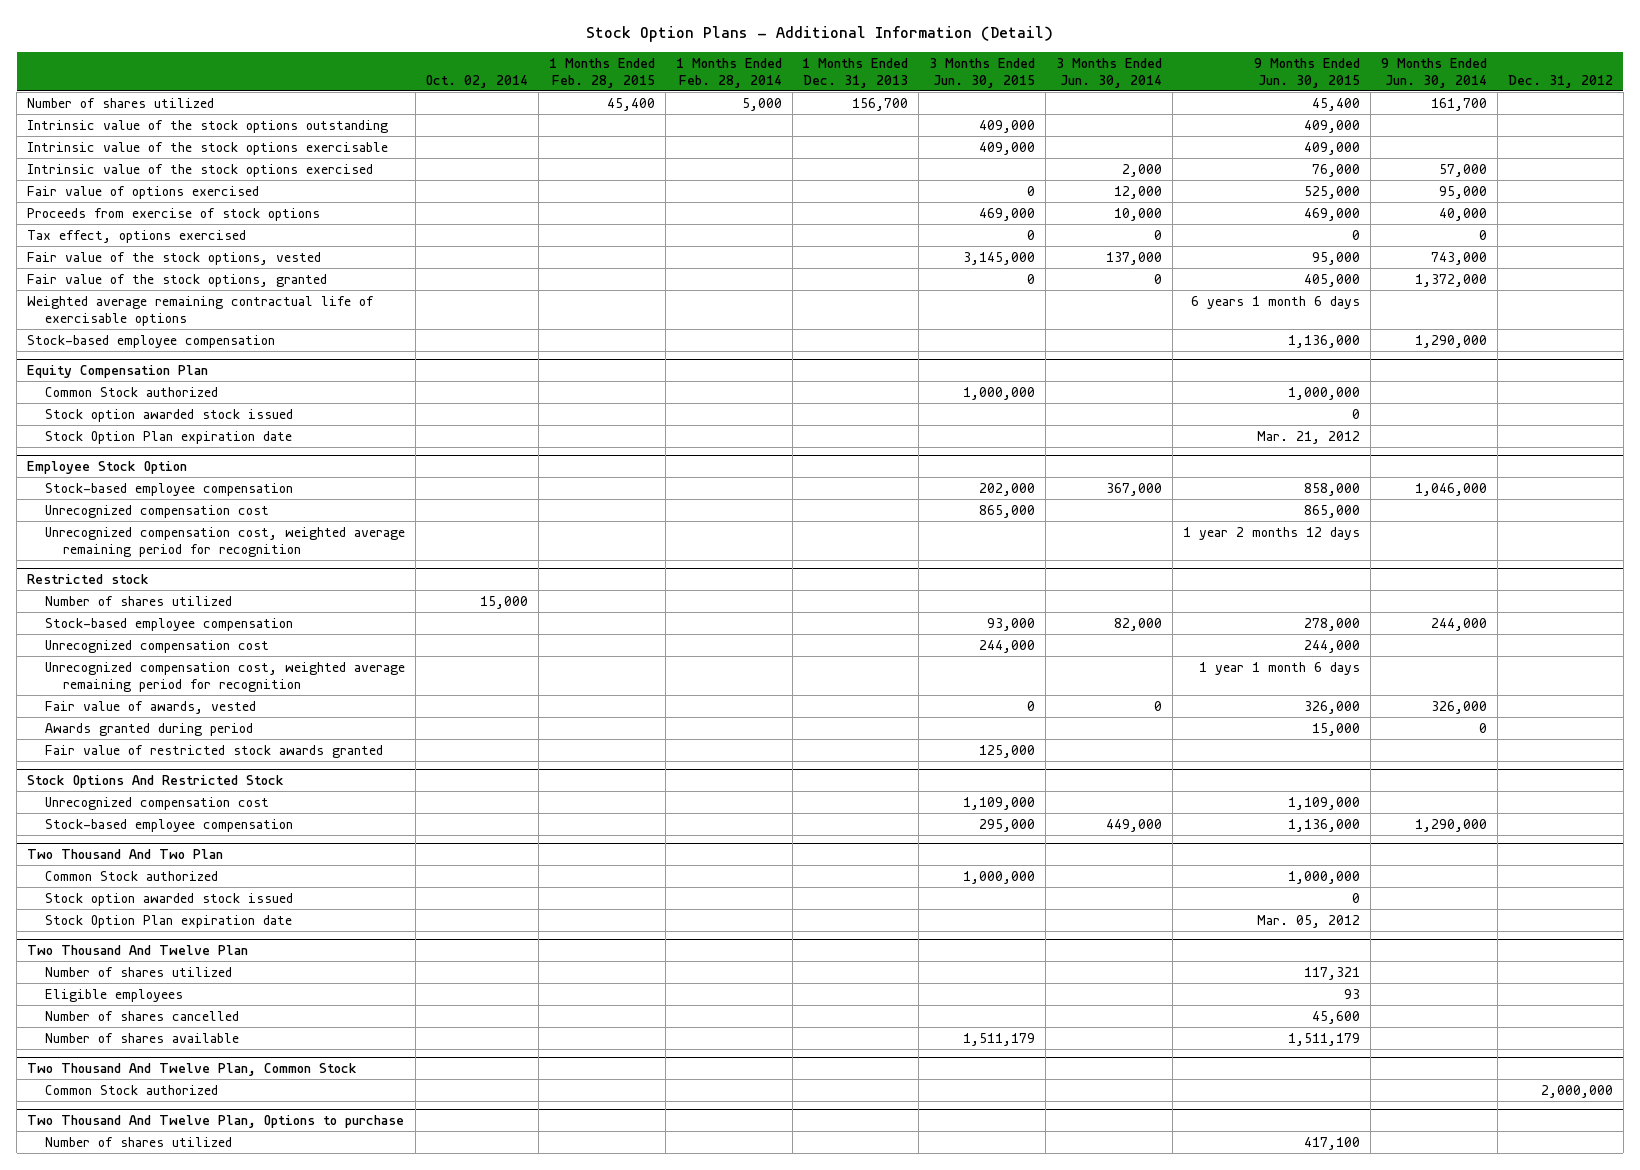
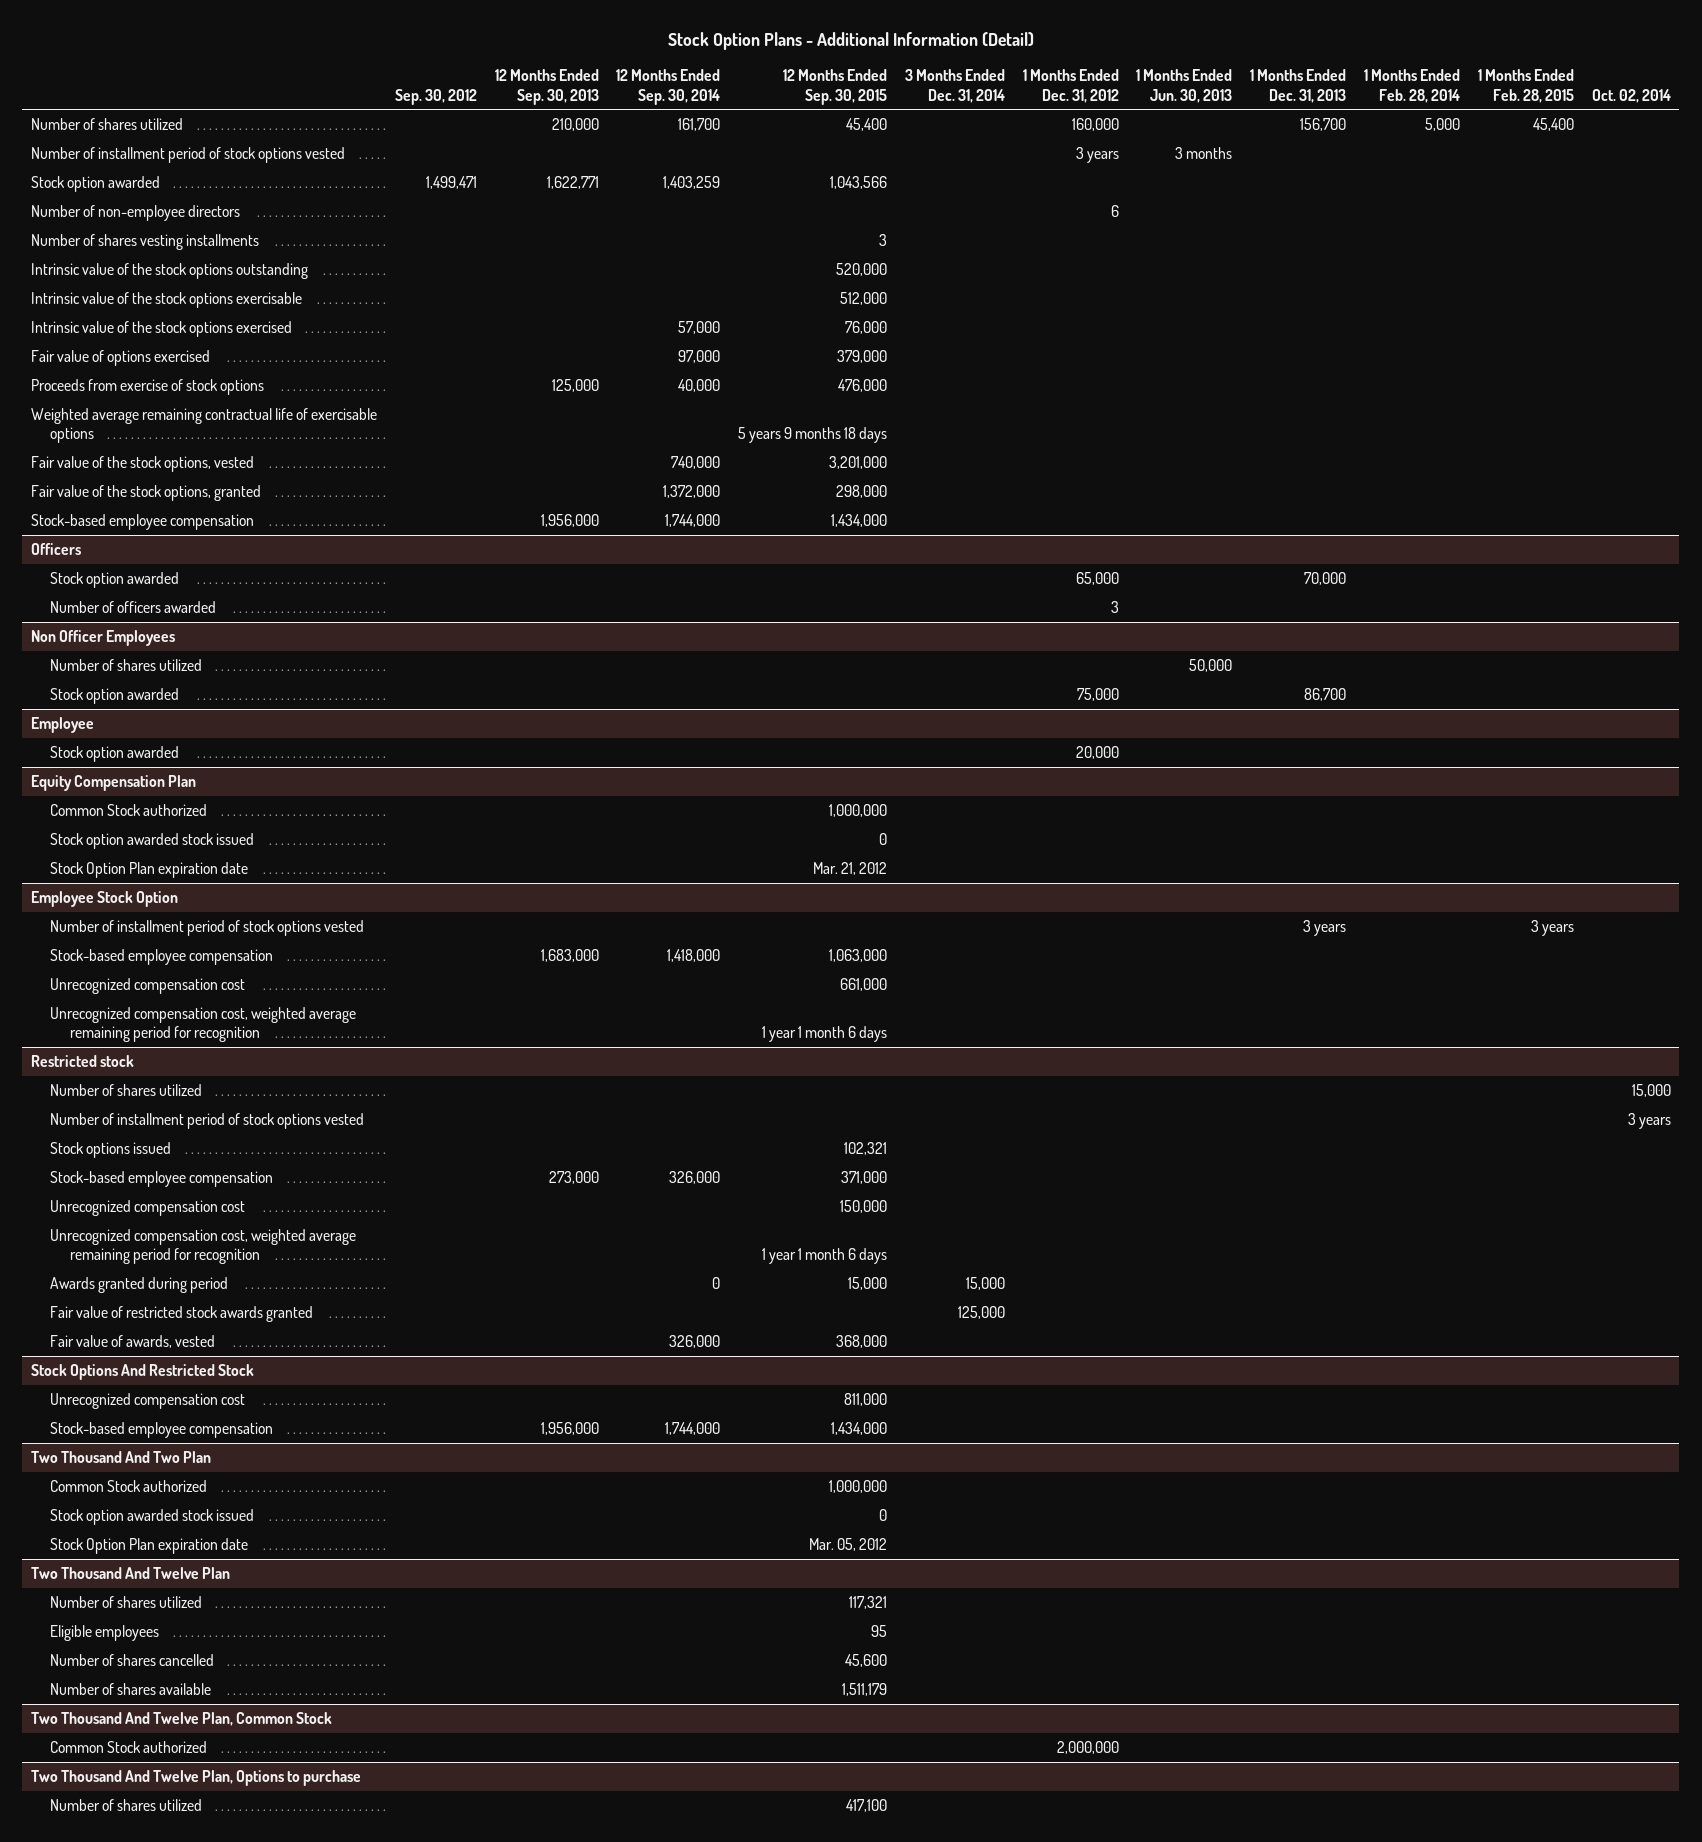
[929,57,1036,88] 3 Months Ended Jun. 30, 2015 -> none
[1056,57,1163,88] 3 Months Ended Jun. 30, 2014 -> none
[1253,57,1360,88] 9 Months Ended Jun. 30, 2015 -> none
[1380,57,1487,88] 9 Months Ended Jun. 30, 2014 -> none
[1507,74,1613,88] Dec. 31, 2012 -> none
none -> [394,88,477,105] Sep. 30, 2012
none -> [494,69,599,105] 12 Months Ended Sep. 30, 2013
none -> [616,69,721,105] 12 Months Ended Sep. 30, 2014
none -> [783,69,888,105] 12 Months Ended Sep. 30, 2015
none -> [904,69,1005,103] 3 Months Ended Dec. 31, 2014
none -> [1022,69,1119,103] 1 Months Ended Dec. 31, 2012
none -> [1136,69,1233,103] 1 Months Ended Jun. 30, 2013
none -> [30,146,345,163] Number of installment period of stock options vested
none -> [30,175,160,192] Stock option awarded
none -> [30,204,240,221] Number of non-employee directors
none -> [30,233,259,250] Number of shares vesting installments
[27,229,247,243] Tax effect, options exercised -> none
[27,295,375,326] Weighted average remaining contractual life of exercisable options -> [30,407,377,444] Weighted average remaining contractual life of exercisable options
none -> [30,542,81,555] Officers
none -> [50,571,180,588] Stock option awarded
none -> [50,600,217,613] Number of officers awarded
none -> [30,629,175,646] Non Officer Employees
none -> [50,658,203,671] Number of shares utilized
none -> [50,687,180,704] Stock option awarded
none -> [30,716,94,733] Employee
none -> [50,745,180,762] Stock option awarded
none -> [50,919,365,936] Number of installment period of stock options vested
none -> [50,1112,365,1129] Number of installment period of stock options vested
none -> [50,1141,172,1158] Stock options issued
[45,700,257,714] Fair value of awards, vested -> [50,1334,216,1348] Fair value of awards, vested

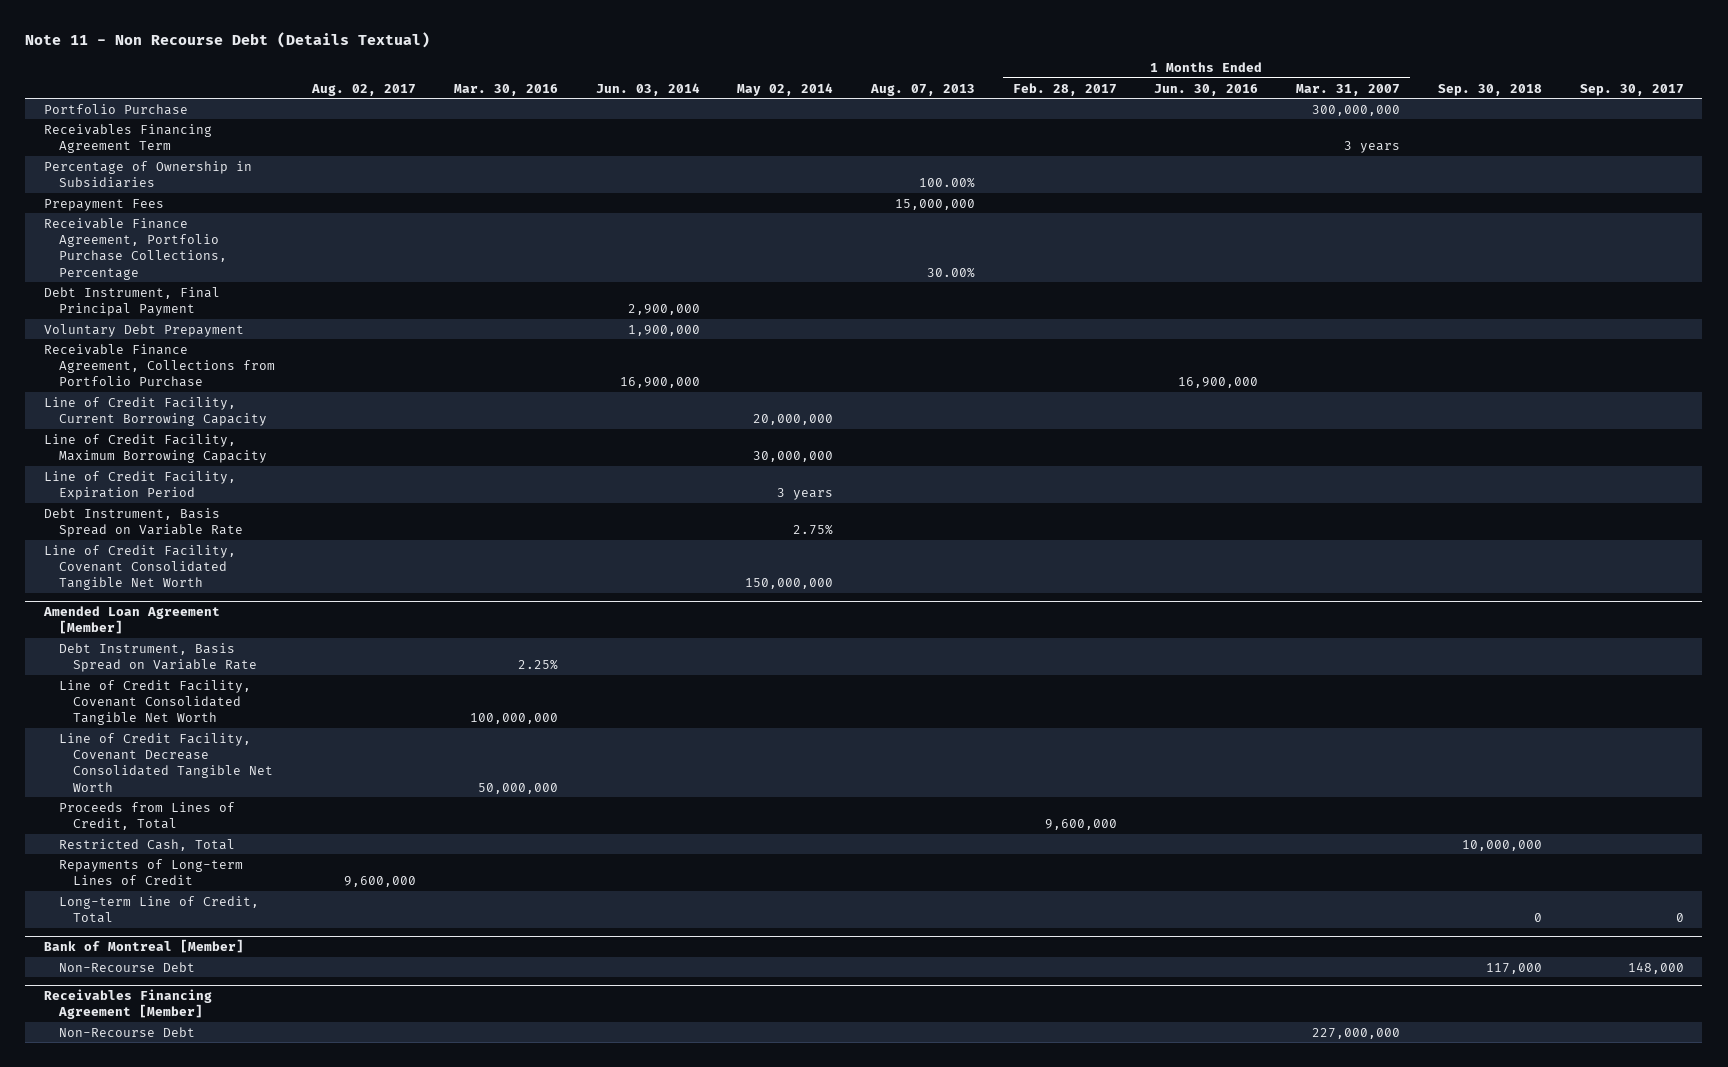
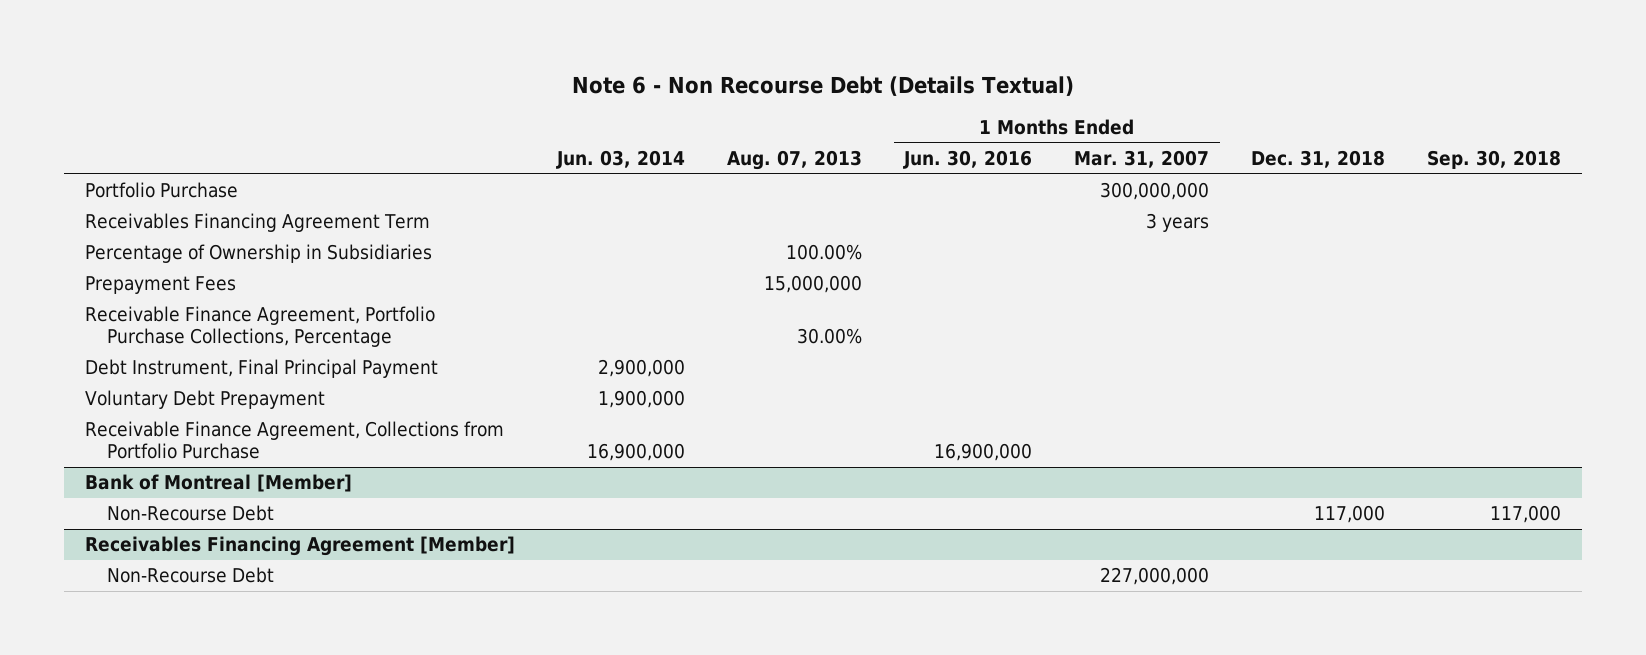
[25,31,431,48] Note 11 - Non Recourse Debt (Details Textual) -> [572,76,1075,97] Note 6 - Non Recourse Debt (Details Textual)
[311,83,417,96] Aug. 02, 2017 -> none
[454,83,559,96] Mar. 30, 2016 -> none
[737,82,834,96] May 02, 2014 -> none
[1012,82,1117,96] Feb. 28, 2017 -> none
[1579,83,1684,96] Sep. 30, 2017 -> none
none -> [1250,149,1385,168] Dec. 31, 2018
[44,396,267,426] Line of Credit Facility, Current Borrowing Capacity -> none
[44,433,267,463] Line of Credit Facility, Maximum Borrowing Capacity -> none
[44,470,237,500] Line of Credit Facility, Expiration Period -> none
[44,507,243,537] Debt Instrument, Basis Spread on Variable Rate -> none
[44,544,237,591] Line of Credit Facility, Covenant Consolidated Tangible Net Worth -> none
[43,605,221,635] Amended Loan Agreement [Member] -> none
[58,642,258,672] Debt Instrument, Basis Spread on Variable Rate -> none
[58,679,251,726] Line of Credit Facility, Covenant Consolidated Tangible Net Worth -> none
[58,732,274,792] Line of Credit Facility, Covenant Decrease Consolidated Tangible Net Worth -> none
[58,801,235,830] Proceeds from Lines of Credit, Total -> none
[58,838,235,851] Restricted Cash, Total -> none
[58,858,243,885] Repayments of Long-term Lines of Credit -> none
[58,895,259,923] Long-term Line of Credit, Total -> none

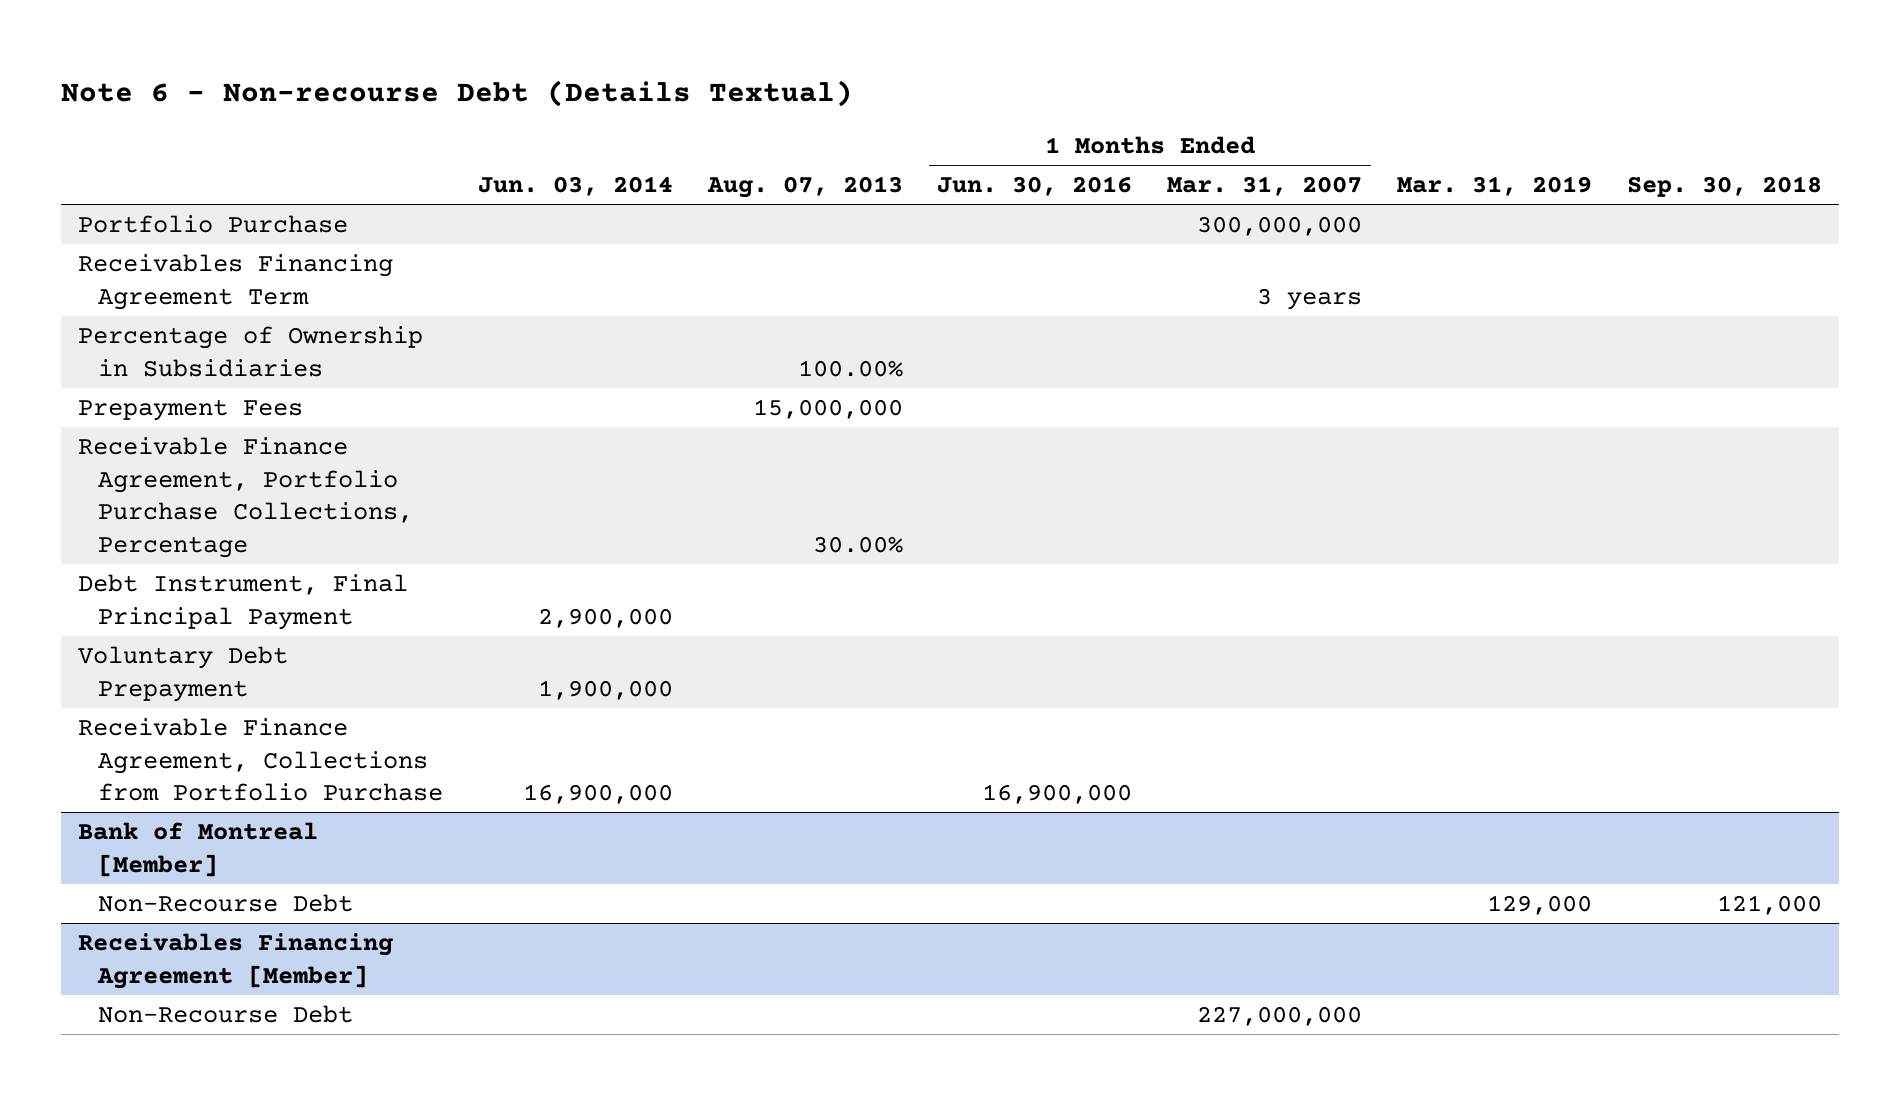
[572,76,1075,97] Note 6 - Non Recourse Debt (Details Textual) -> [61,79,854,107] Note 6 - Non-recourse Debt (Details Textual)
[1250,149,1385,168] Dec. 31, 2018 -> none
none -> [1396,176,1592,197] Mar. 31, 2019
[1489,505,1561,524] 117,000 -> [1716,894,1822,915] 121,000

